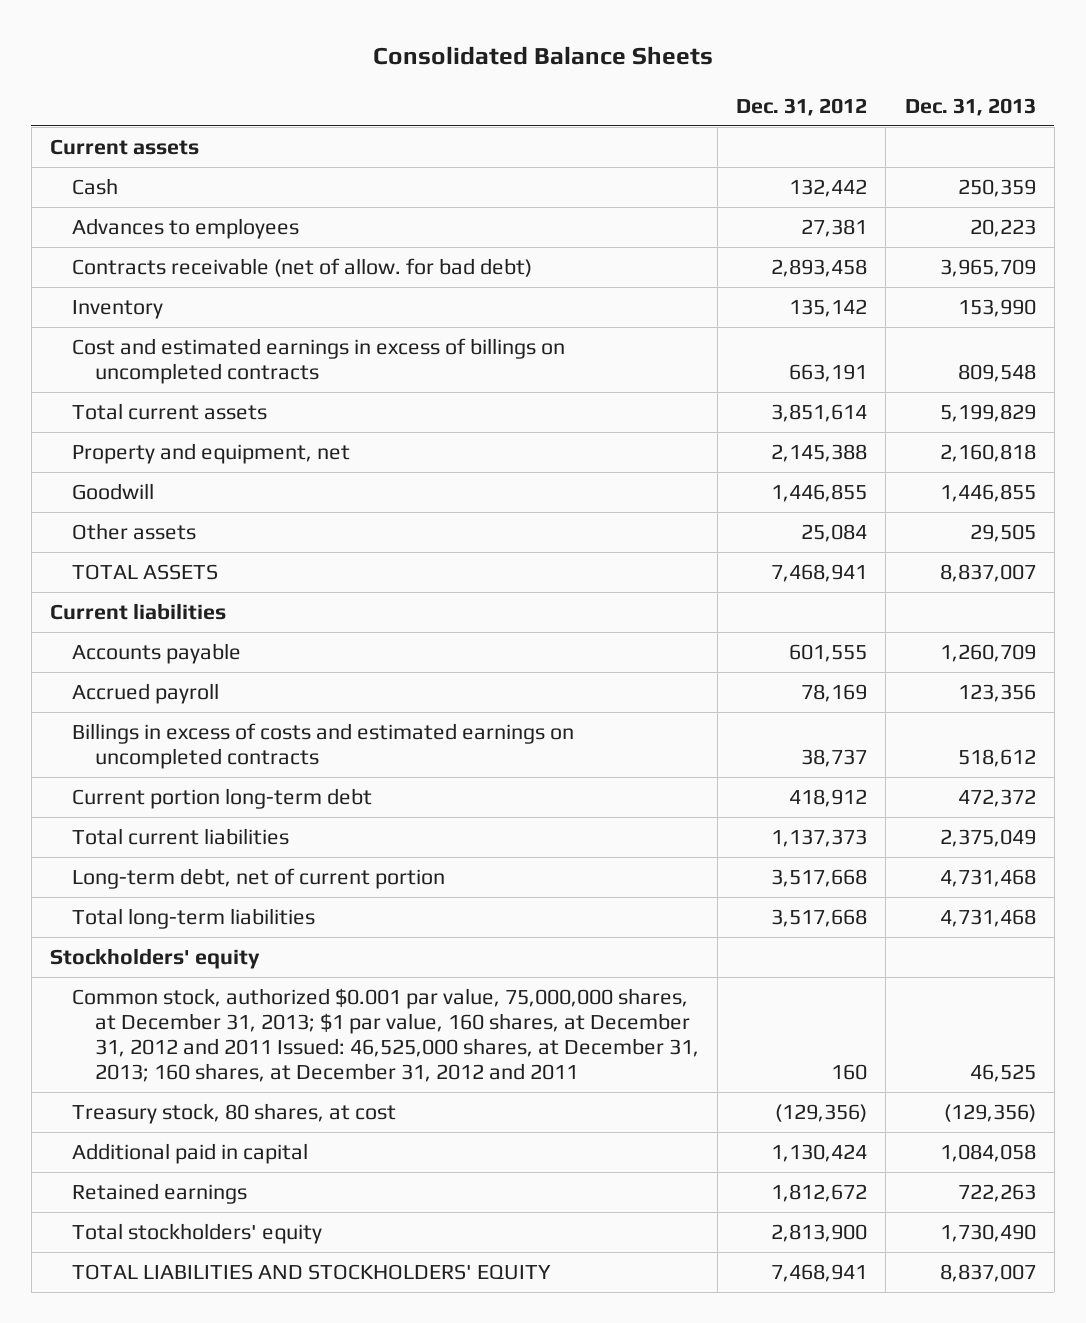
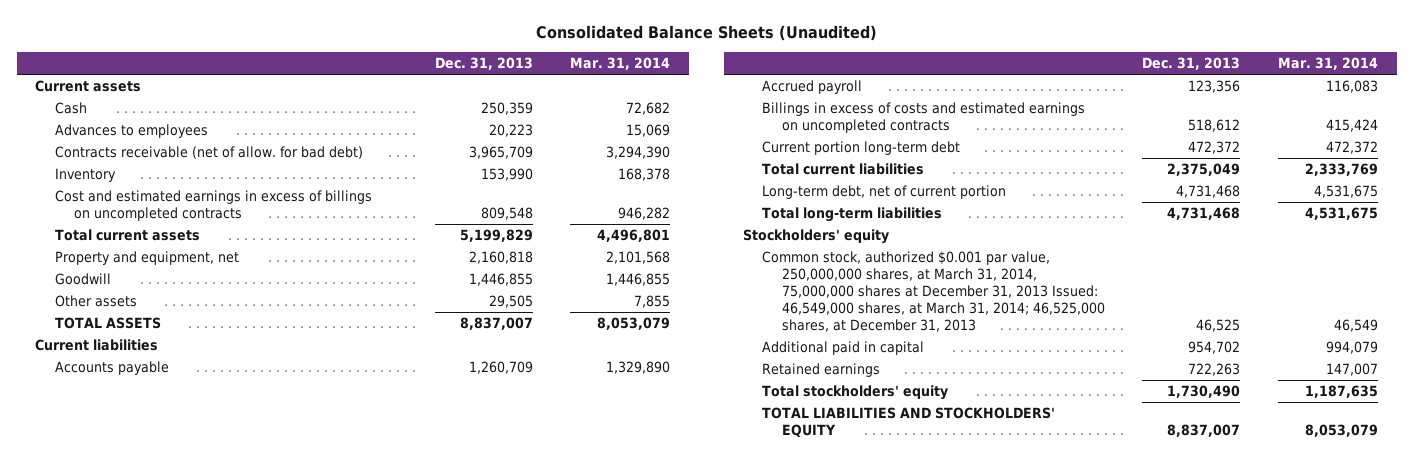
[372,46,713,66] Consolidated Balance Sheets -> [535,25,877,42] Consolidated Balance Sheets (Unaudited)
[736,97,868,116] Dec. 31, 2012 -> none
none -> [570,57,671,71] Mar. 31, 2014
[72,1103,397,1125] Treasury stock, 80 shares, at cost -> none
[72,988,699,1082] Common stock, authorized $0.001 par value, 75,000,000 shares, at December 31, 2013; $1 par value, 160 shares, at December 31, 2012 and 2011 Issued: 46,525,000 shares, at December 31, 2013; 160 shares, at December 31, 2012 and 2011 -> [762,251,1105,332] Common stock, authorized $0.001 par value, 250,000,000 shares, at March 31, 2014, 75,000,000 shares at December 31, 2013 Issued: 46,549,000 shares, at March 31, 2014; 46,525,000 shares, at December 31, 2013
[939,1144,1036,1163] 1,084,058 -> [1188,341,1241,355] 954,702

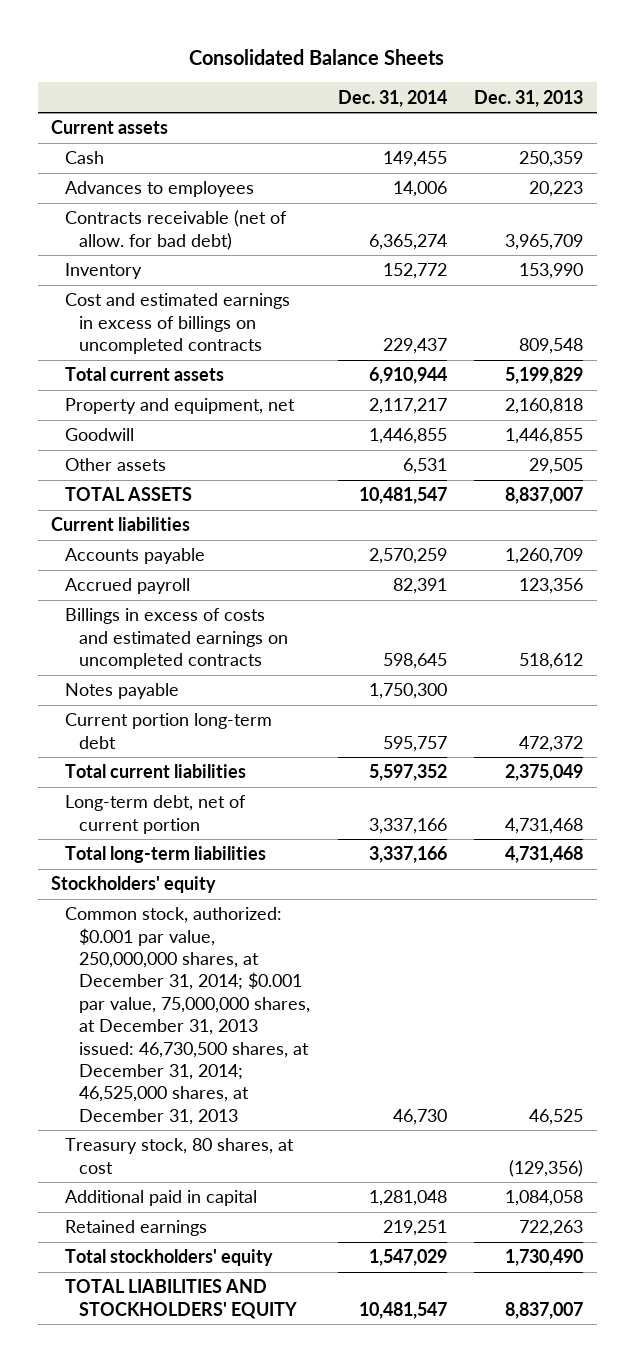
[535,25,877,42] Consolidated Balance Sheets (Unaudited) -> [189,48,445,65] Consolidated Balance Sheets
[570,57,671,71] Mar. 31, 2014 -> none
none -> [337,89,447,107] Dec. 31, 2014
none -> [65,683,180,700] Notes payable
[762,251,1105,332] Common stock, authorized $0.001 par value, 250,000,000 shares, at March 31, 2014, 75,000,000 shares at December 31, 2013 Issued: 46,549,000 shares, at March 31, 2014; 46,525,000 shares, at December 31, 2013 -> [65,907,311,1125] Common stock, authorized: $0.001 par value, 250,000,000 shares, at December 31, 2014; $0.001 par value, 75,000,000 shares, at December 31, 2013 issued: 46,730,500 shares, at December 31, 2014; 46,525,000 shares, at December 31, 2013
none -> [65,1138,295,1174] Treasury stock, 80 shares, at cost
[1188,341,1241,355] 954,702 -> [504,1190,583,1207] 1,084,058

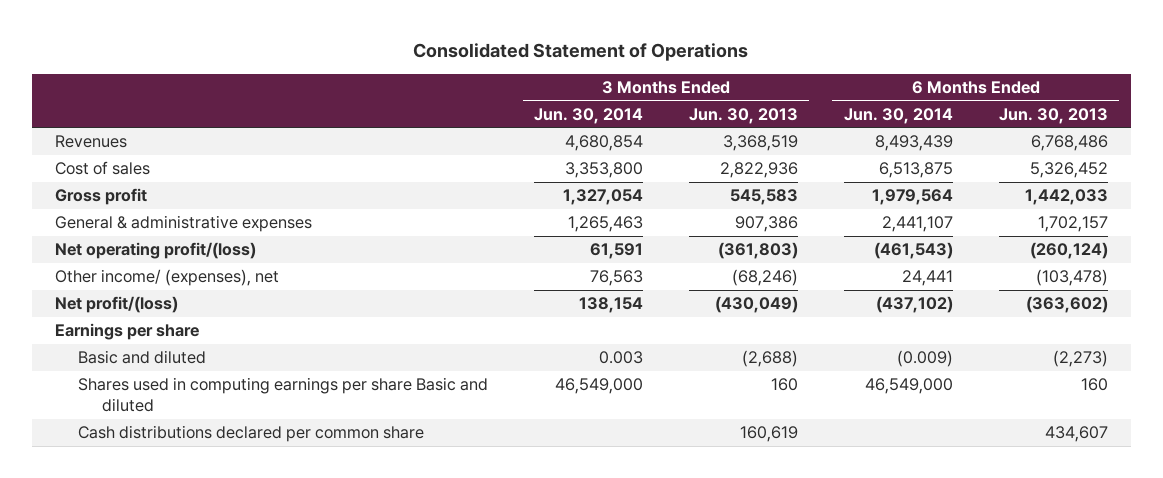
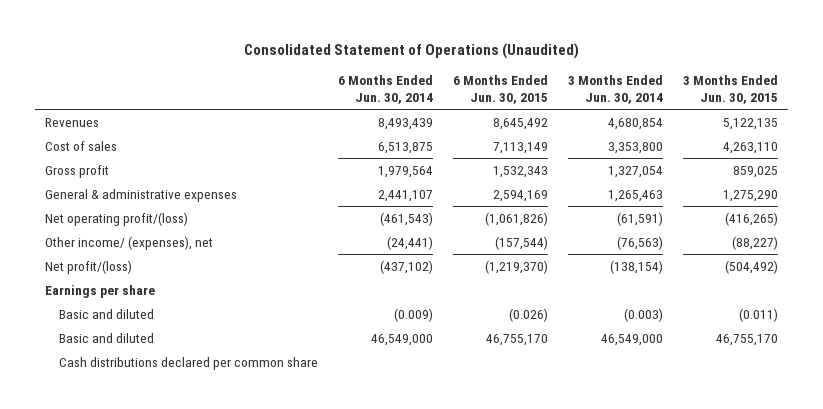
[413,43,749,62] Consolidated Statement of Operations -> [243,43,579,60] Consolidated Statement of Operations (Unaudited)
[688,107,798,124] Jun. 30, 2013 -> none
[998,107,1108,124] Jun. 30, 2013 -> none
none -> [453,75,549,105] 6 Months Ended Jun. 30, 2015
none -> [683,75,779,105] 3 Months Ended Jun. 30, 2015
[590,243,644,260] 61,591 -> [617,211,664,226] (61,591)
[590,270,644,287] 76,563 -> [617,235,664,250] (76,563)
[901,270,953,287] 24,441 -> [386,235,433,250] (24,441)
[579,297,644,314] 138,154 -> [610,259,664,274] (138,154)
[599,351,644,365] 0.003 -> [624,307,664,322] (0.003)
[78,377,489,413] Shares used in computing earnings per share Basic and diluted -> [58,332,154,343] Basic and diluted

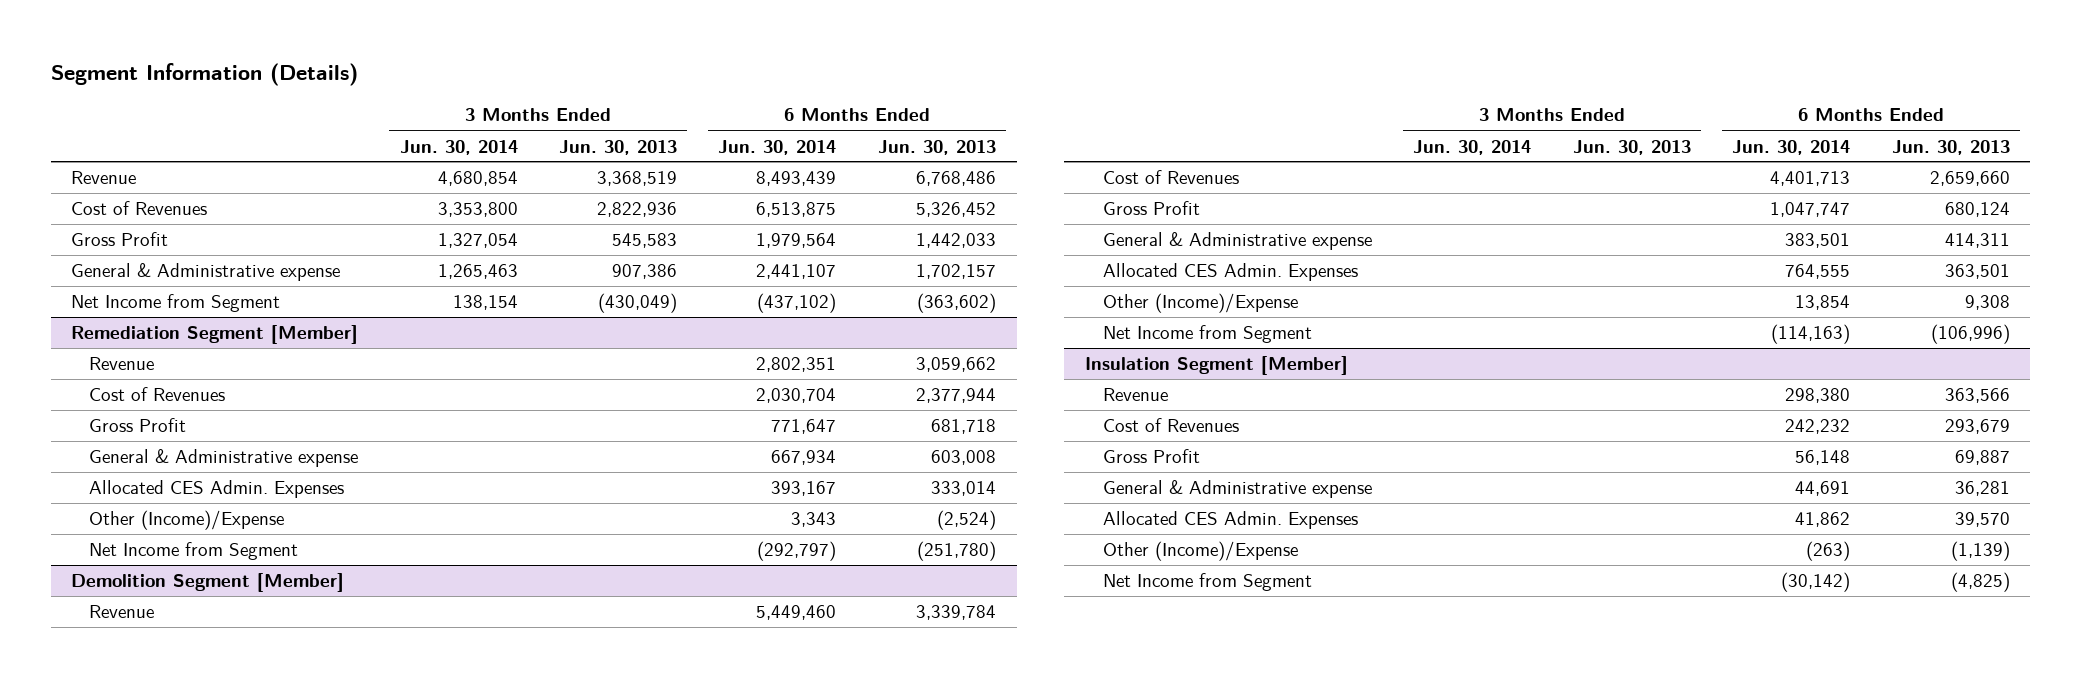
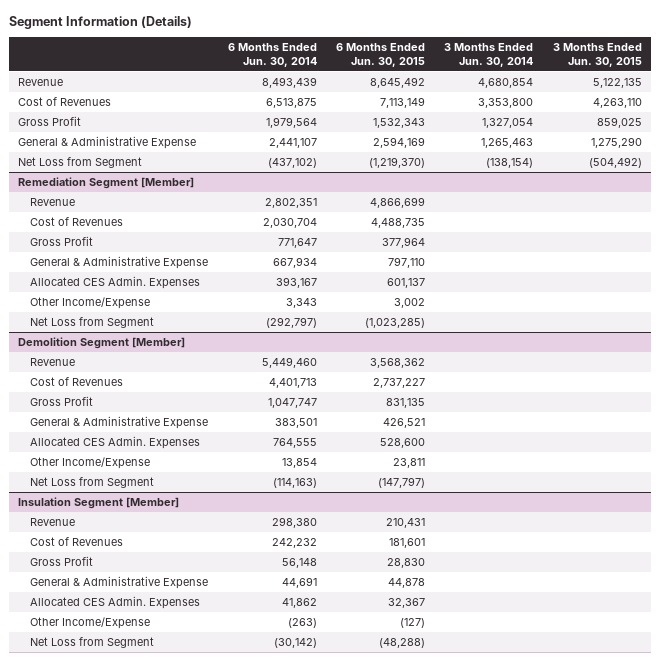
[559,139,678,155] Jun. 30, 2013 -> none
[877,139,996,155] Jun. 30, 2013 -> none
none -> [336,42,426,67] 6 Months Ended Jun. 30, 2015
none -> [552,42,642,67] 3 Months Ended Jun. 30, 2015
[71,263,341,282] General & Administrative expense -> [18,135,197,149] General & Administrative Expense
[71,294,281,313] Net Income from Segment -> [18,156,143,168] Net Loss from Segment
[452,295,518,311] 138,154 -> [486,157,534,168] (138,154)
[88,449,358,468] General & Administrative expense -> [30,255,209,269] General & Administrative Expense
[88,510,284,531] Other (Income)/Expense -> [30,296,151,309] Other Income/Expense
[88,542,298,561] Net Income from Segment -> [30,316,155,328] Net Loss from Segment
[1102,232,1372,251] General & Administrative expense -> [30,415,209,429] General & Administrative Expense
[1102,293,1298,314] Other (Income)/Expense -> [30,456,151,469] Other Income/Expense
[1102,325,1312,344] Net Income from Segment -> [30,476,155,488] Net Loss from Segment
[1102,480,1372,499] General & Administrative expense -> [30,575,209,589] General & Administrative Expense
[1102,541,1298,562] Other (Income)/Expense -> [30,616,151,629] Other Income/Expense
[1102,573,1312,592] Net Income from Segment -> [30,636,155,648] Net Loss from Segment

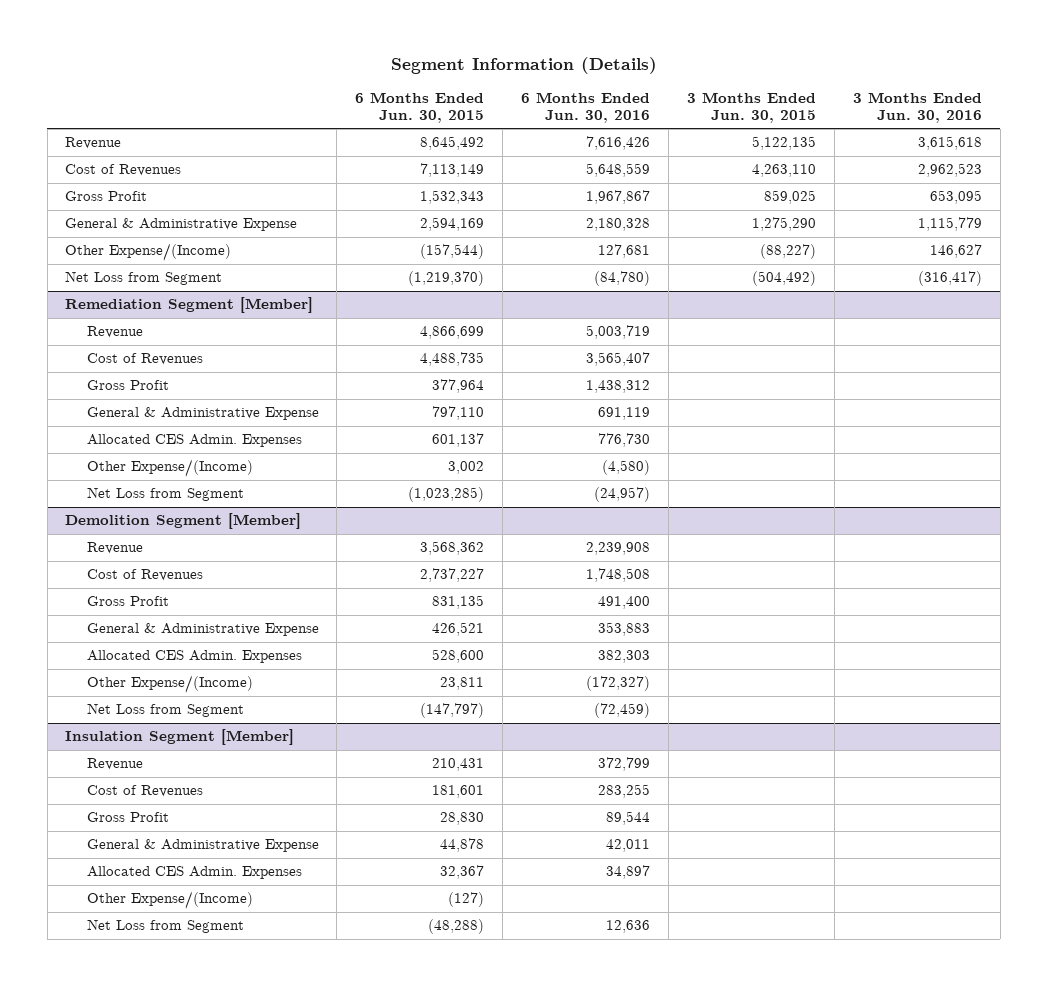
[227,42,317,67] 6 Months Ended Jun. 30, 2014 -> none
[444,42,534,67] 3 Months Ended Jun. 30, 2014 -> none
none -> [521,92,651,124] 6 Months Ended Jun. 30, 2016
none -> [852,92,982,124] 3 Months Ended Jun. 30, 2016
none -> [65,243,232,262] Other Expense/(Income)
[30,296,151,309] Other Income/Expense -> [86,459,253,478] Other Expense/(Income)
[30,456,151,469] Other Income/Expense -> [86,675,253,694] Other Expense/(Income)
[30,616,151,629] Other Income/Expense -> [86,891,253,910] Other Expense/(Income)

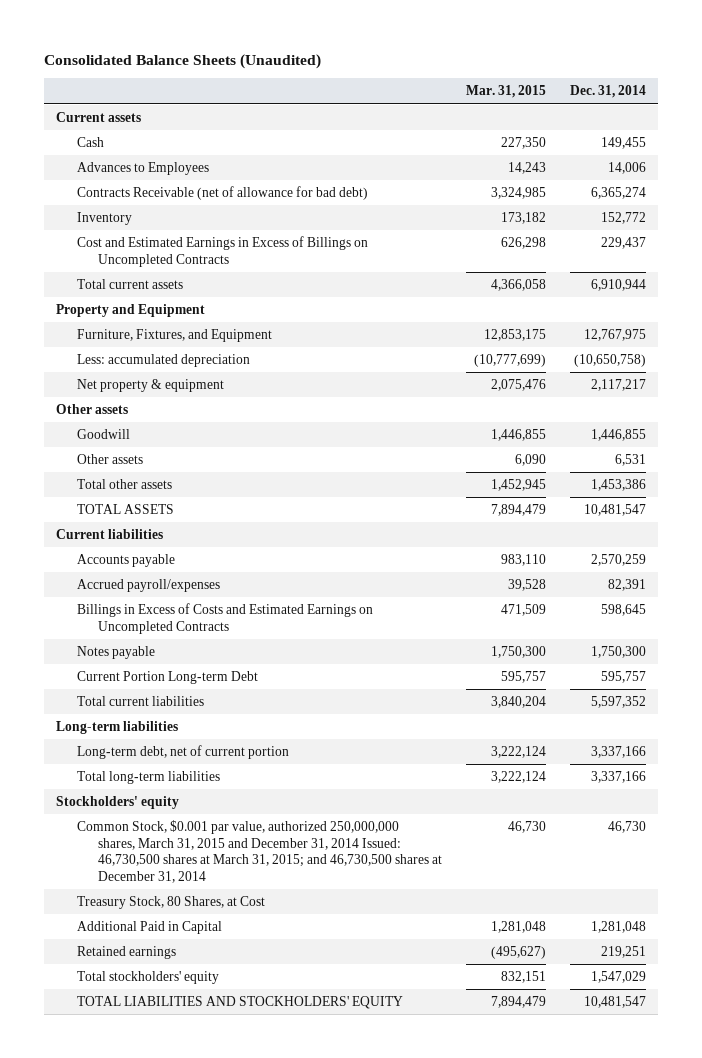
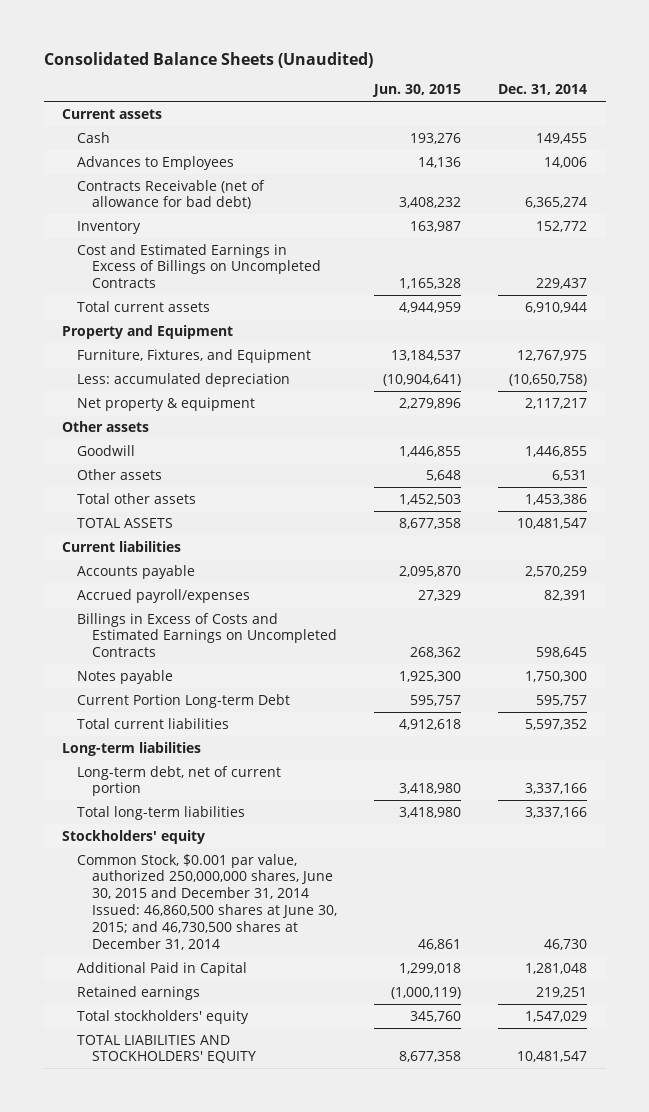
[465,85,546,99] Mar. 31, 2015 -> none
none -> [372,84,462,98] Jun. 30, 2015
[76,896,265,910] Treasury Stock, 80 Shares, at Cost -> none
[76,820,442,883] Common Stock, $0.001 par value, authorized 250,000,000 shares, March 31, 2015 and December 31, 2014 Issued: 46,730,500 shares at March 31, 2015; and 46,730,500 shares at December 31, 2014 -> [77,853,338,951] Common Stock, $0.001 par value, authorized 250,000,000 shares, June 30, 2015 and December 31, 2014 Issued: 46,860,500 shares at June 30, 2015; and 46,730,500 shares at December 31, 2014

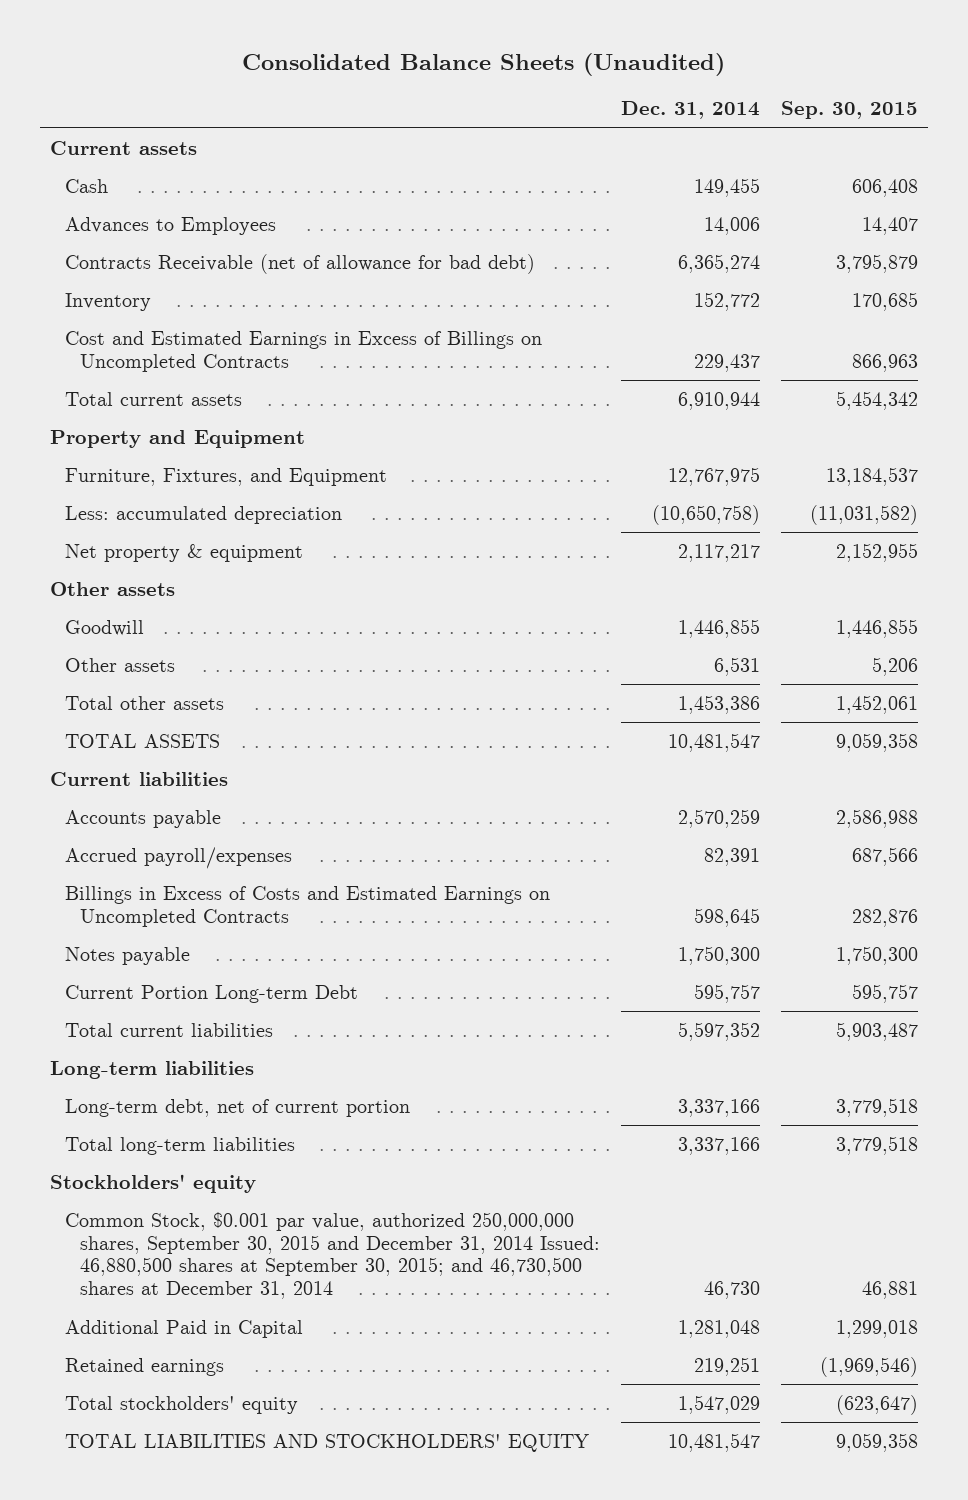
[372,84,462,98] Jun. 30, 2015 -> none
none -> [780,101,918,120] Sep. 30, 2015
[77,853,338,951] Common Stock, $0.001 par value, authorized 250,000,000 shares, June 30, 2015 and December 31, 2014 Issued: 46,860,500 shares at June 30, 2015; and 46,730,500 shares at December 31, 2014 -> [65,1211,601,1300] Common Stock, $0.001 par value, authorized 250,000,000 shares, September 30, 2015 and December 31, 2014 Issued: 46,880,500 shares at September 30, 2015; and 46,730,500 shares at December 31, 2014

